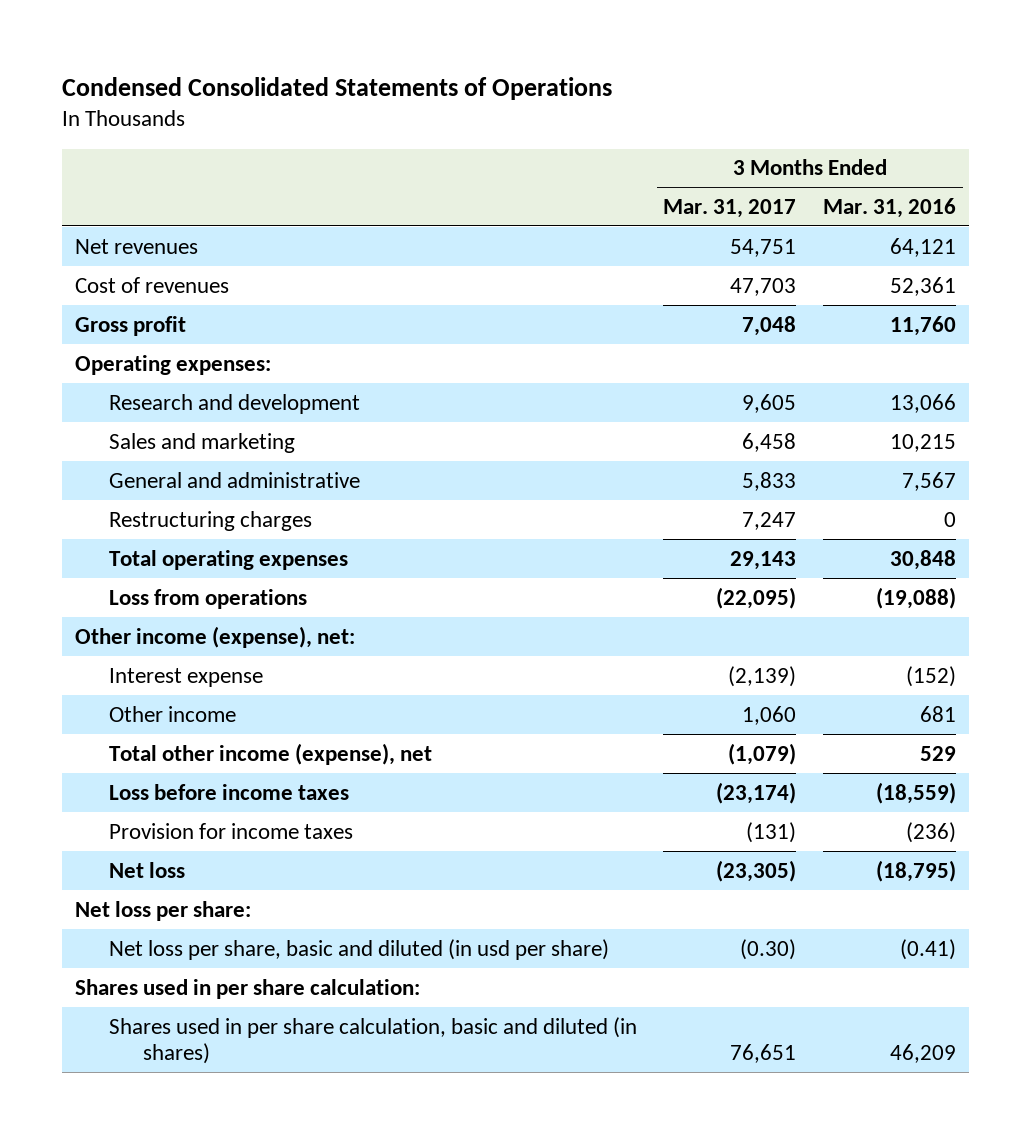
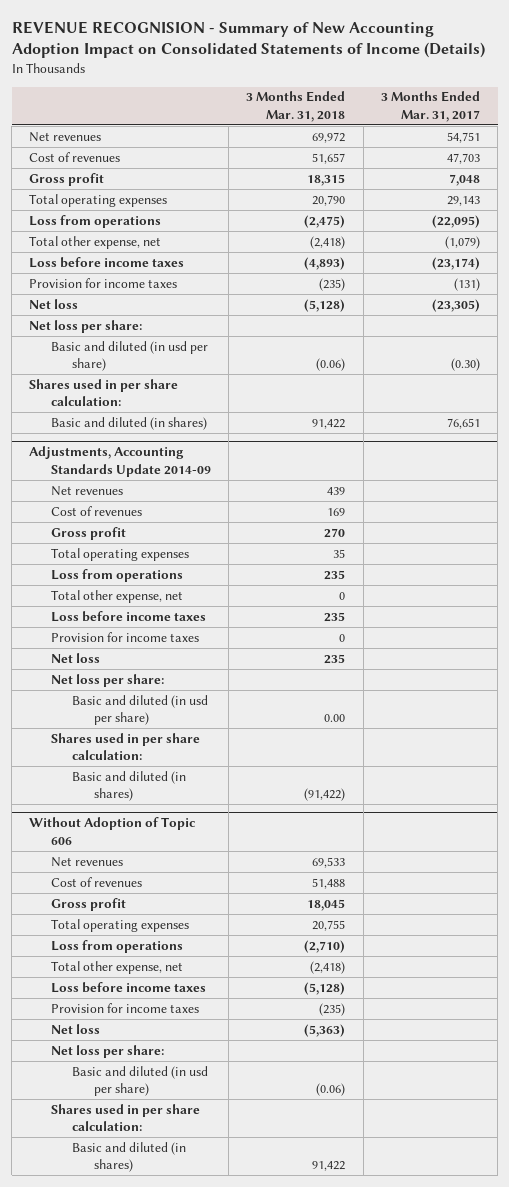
[61,77,612,101] Condensed Consolidated Statements of Operations -> [11,21,485,59] REVENUE RECOGNISION - Summary of New Accounting Adoption Impact on Consolidated Statements of Income (Details)
[823,197,957,218] Mar. 31, 2016 -> none
none -> [246,91,346,122] 3 Months Ended Mar. 31, 2018
[74,354,271,375] Operating expenses: -> none
[108,393,360,414] Research and development -> none
[108,432,295,453] Sales and marketing -> none
[108,471,360,488] General and administrative -> none
[108,510,312,531] Restructuring charges -> none
[74,625,355,648] Other income (expense), net: -> none
[108,667,263,687] Interest expense -> none
[108,705,236,722] Other income -> none
[108,742,432,765] Total other income (expense), net -> [29,235,162,249] Total other expense, net
[108,938,609,960] Net loss per share, basic and diluted (in usd per share) -> [50,340,208,372] Basic and diluted (in usd per share)
[108,1016,637,1064] Shares used in per share calculation, basic and diluted (in shares) -> [50,416,207,430] Basic and diluted (in shares)
none -> [29,446,211,477] Adjustments, Accounting Standards Update 2014-09
none -> [50,485,123,496] Net revenues
none -> [50,505,142,516] Cost of revenues
none -> [50,526,126,540] Gross profit
none -> [50,547,189,561] Total operating expenses
none -> [50,568,183,582] Loss from operations
none -> [50,589,183,603] Total other expense, net
none -> [50,610,206,622] Loss before income taxes
none -> [50,631,199,642] Provision for income taxes
none -> [50,652,100,663] Net loss
none -> [50,673,164,687] Net loss per share:
none -> [72,694,209,726] Basic and diluted (in usd per share)
none -> [50,732,200,761] Shares used in per share calculation:
none -> [72,770,187,802] Basic and diluted (in shares)
none -> [29,817,196,845] Without Adoption of Topic 606
none -> [50,856,123,867] Net revenues
none -> [50,876,142,887] Cost of revenues
none -> [50,897,126,911] Gross profit
none -> [50,918,189,932] Total operating expenses
none -> [50,939,183,953] Loss from operations
none -> [50,960,183,974] Total other expense, net
none -> [50,981,206,993] Loss before income taxes
none -> [50,1002,199,1013] Provision for income taxes
none -> [50,1023,100,1034] Net loss
none -> [50,1044,164,1058] Net loss per share:
none -> [72,1065,209,1097] Basic and diluted (in usd per share)
none -> [50,1103,200,1132] Shares used in per share calculation:
none -> [72,1141,187,1173] Basic and diluted (in shares)

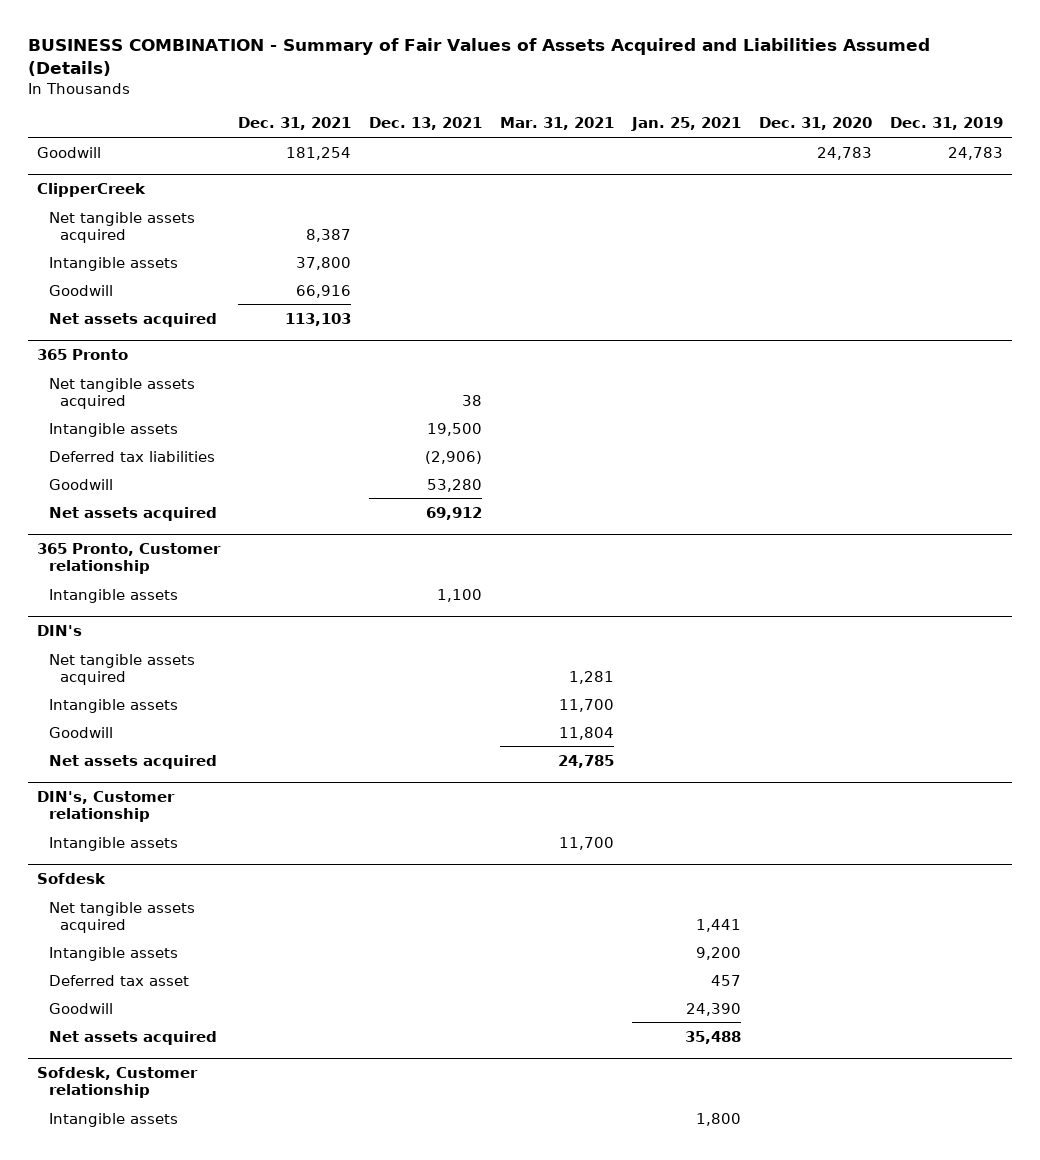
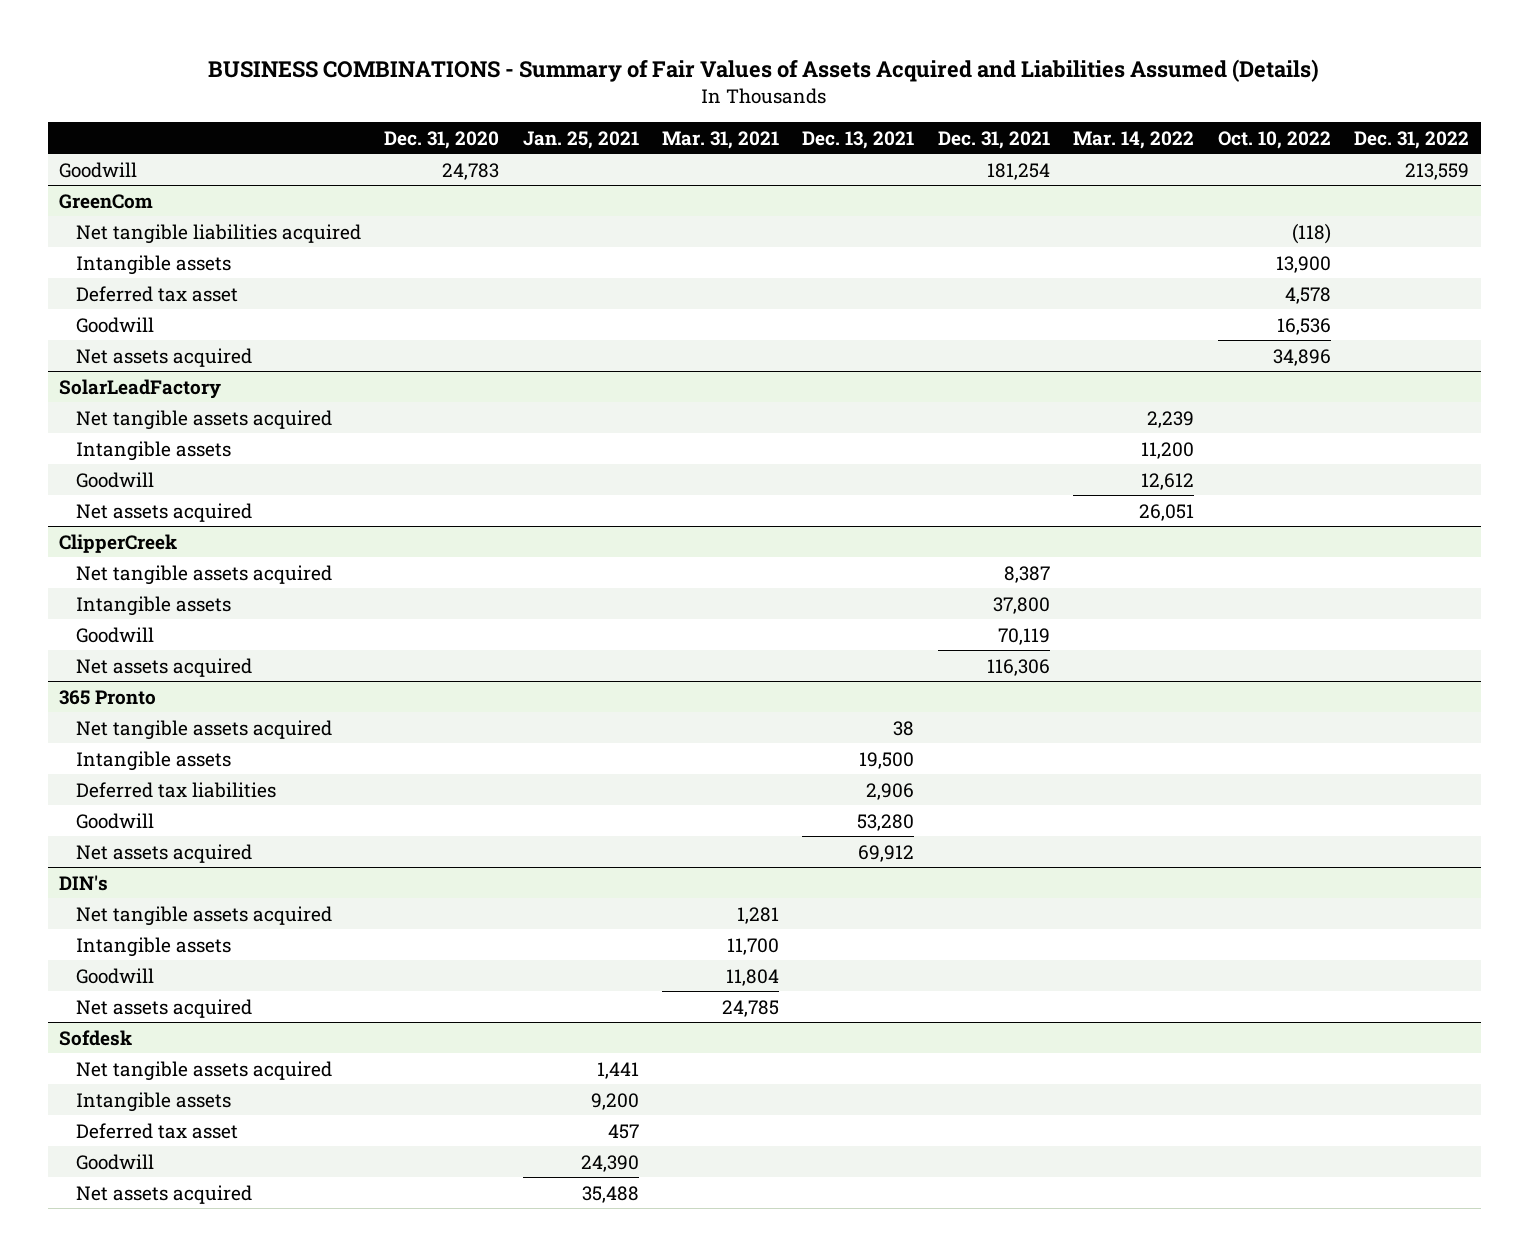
[28,38,931,77] BUSINESS COMBINATION - Summary of Fair Values of Assets Acquired and Liabilities Assumed (Details) -> [208,59,1320,83] BUSINESS COMBINATIONS - Summary of Fair Values of Assets Acquired and Liabilities Assumed (Details)
[889,117,1003,131] Dec. 31, 2019 -> none
none -> [1073,130,1195,149] Mar. 14, 2022
none -> [1217,130,1331,149] Oct. 10, 2022
none -> [1353,130,1469,149] Dec. 31, 2022
none -> [59,193,154,209] GreenCom
none -> [75,223,361,244] Net tangible liabilities acquired
none -> [75,254,231,275] Intangible assets
none -> [75,285,238,302] Deferred tax asset
none -> [75,316,154,333] Goodwill
none -> [75,347,252,367] Net assets acquired
none -> [59,378,222,399] SolarLeadFactory
none -> [75,409,332,430] Net tangible assets acquired
none -> [75,440,231,461] Intangible assets
none -> [75,471,154,488] Goodwill
none -> [75,502,252,522] Net assets acquired
[296,284,352,298] 66,916 -> [997,627,1050,645] 70,119
[285,312,352,326] 113,103 -> [986,658,1050,676] 116,306
[425,450,483,464] (2,906) -> [866,782,915,800] 2,906
[37,543,222,575] 365 Pronto, Customer relationship -> none
[48,588,178,603] Intangible assets -> none
[37,791,176,823] DIN's, Customer relationship -> none
[48,836,178,851] Intangible assets -> none
[37,1067,199,1099] Sofdesk, Customer relationship -> none
[48,1112,178,1127] Intangible assets -> none

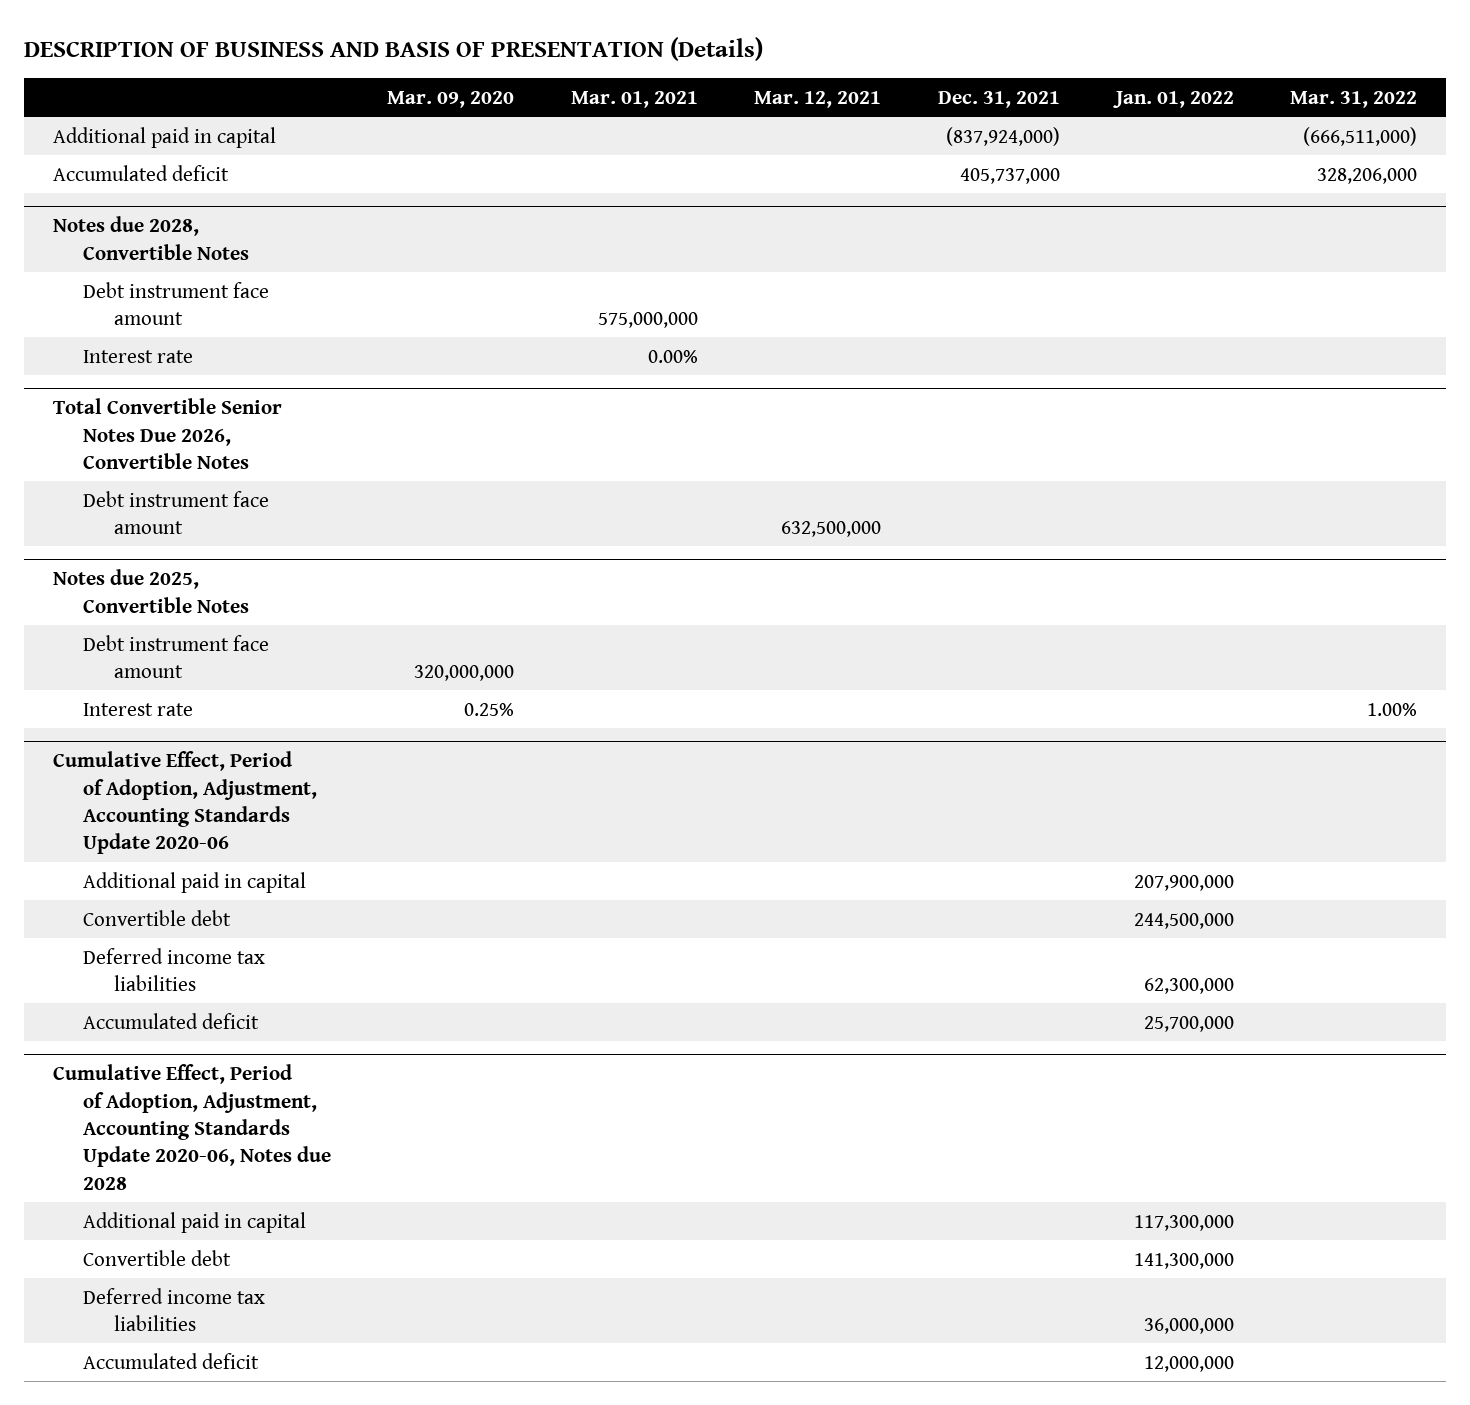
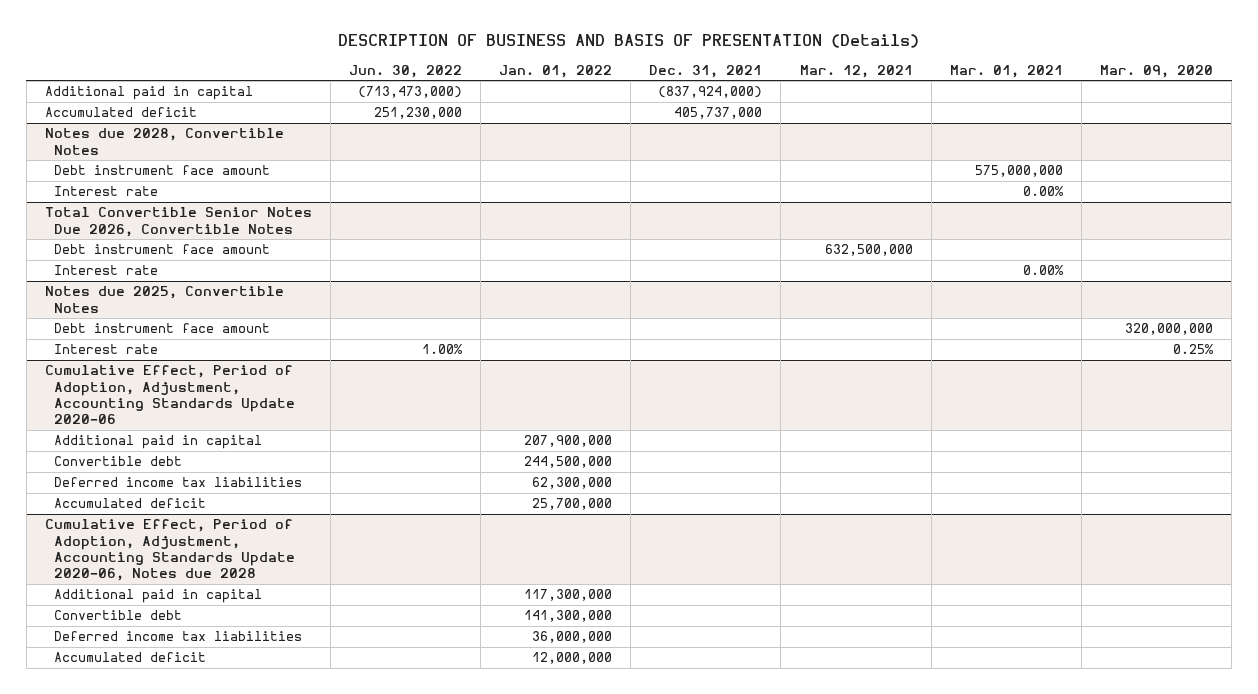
[1290,90,1418,108] Mar. 31, 2022 -> none
none -> [348,64,462,78] Jun. 30, 2022
none -> [54,265,159,276] Interest rate

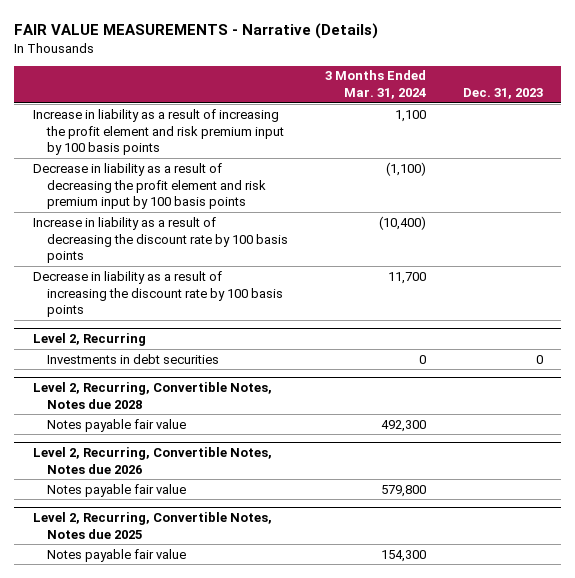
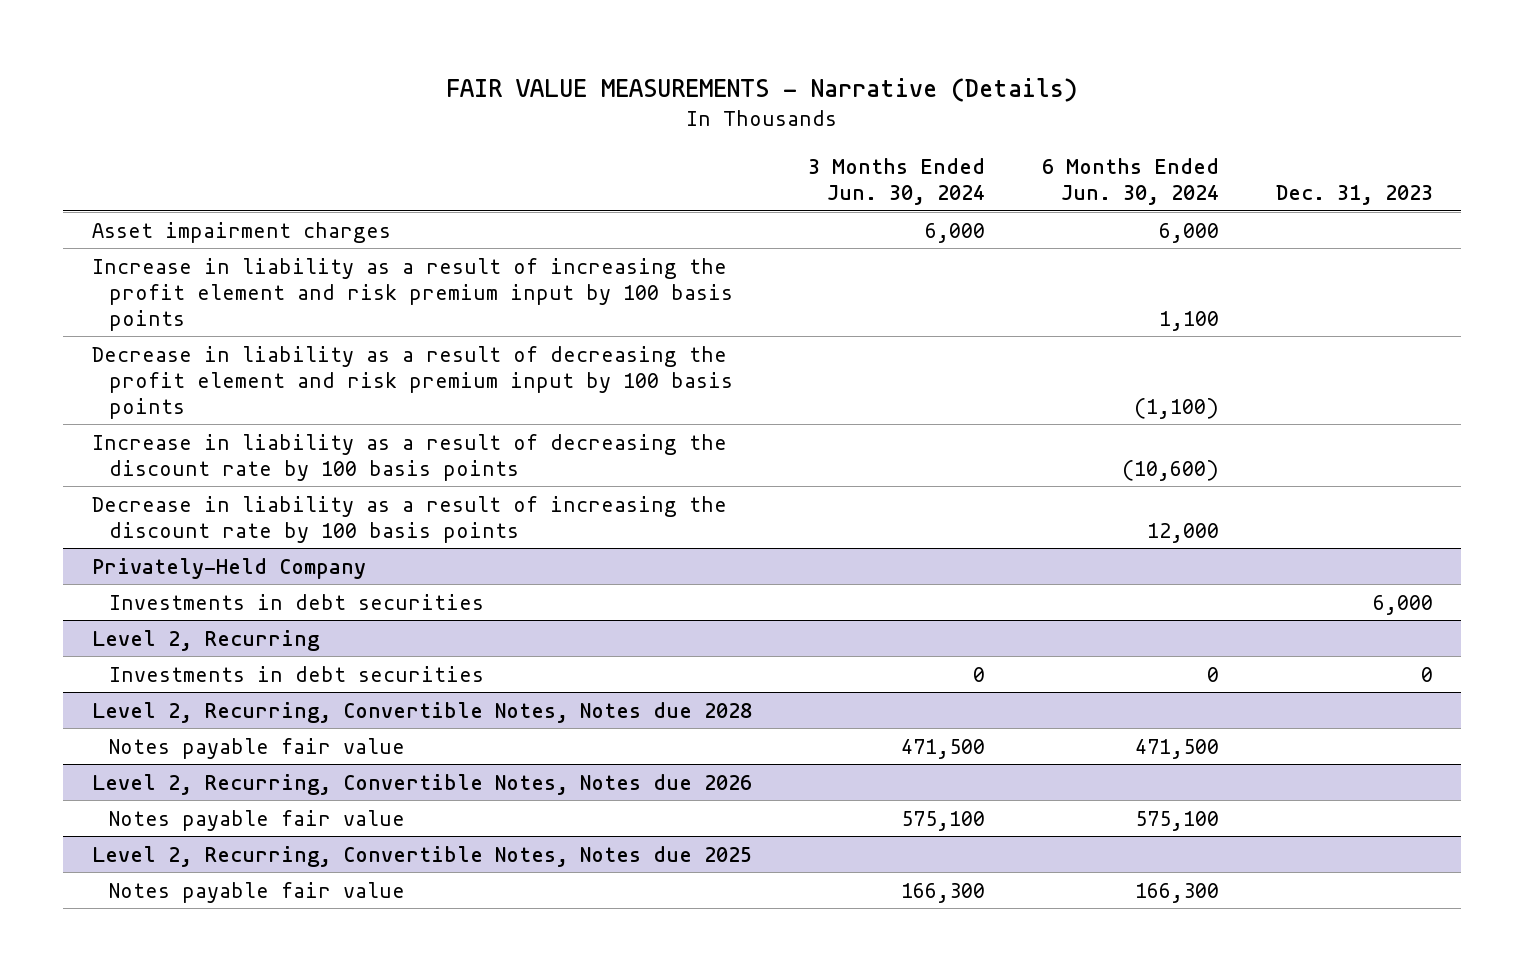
[324,70,426,100] 3 Months Ended Mar. 31, 2024 -> none
none -> [808,157,986,205] 3 Months Ended Jun. 30, 2024
none -> [1042,157,1220,205] 6 Months Ended Jun. 30, 2024
none -> [91,221,391,243] Asset impairment charges
none -> [91,557,366,579] Privately-Held Company
none -> [108,593,484,610] Investments in debt securities

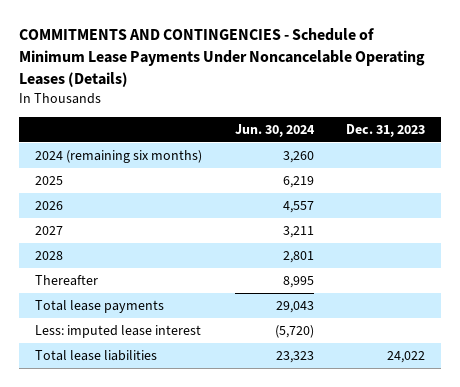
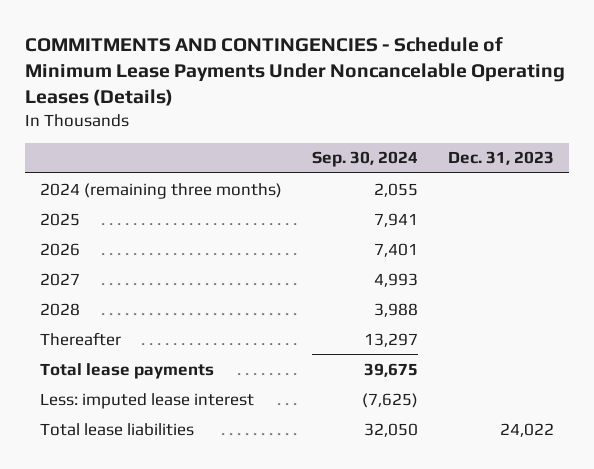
[234,123,315,137] Jun. 30, 2024 -> none
none -> [311,151,418,168] Sep. 30, 2024
[34,149,202,163] 2024 (remaining six months) -> [39,182,282,199] 2024 (remaining three months)

